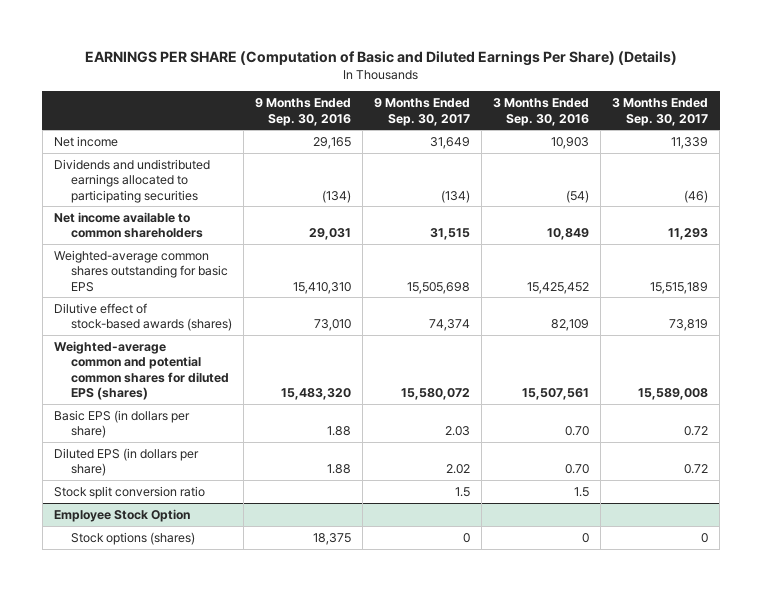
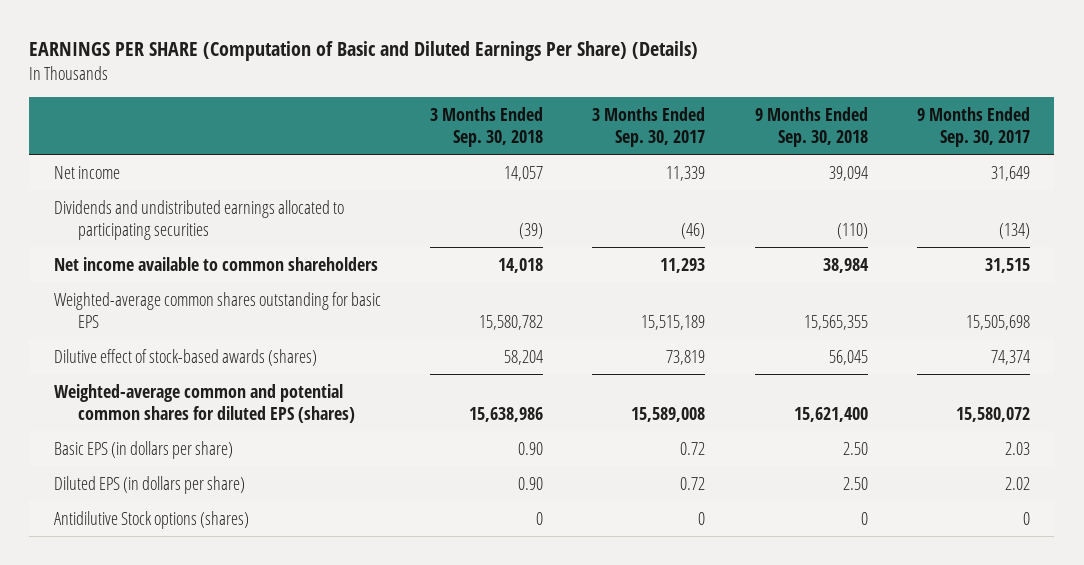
[255,98,352,126] 9 Months Ended Sep. 30, 2016 -> none
[493,98,590,126] 3 Months Ended Sep. 30, 2016 -> none
none -> [430,106,544,147] 3 Months Ended Sep. 30, 2018
none -> [754,106,868,147] 9 Months Ended Sep. 30, 2018
[53,485,205,499] Stock split conversion ratio -> none
[53,508,190,522] Employee Stock Option -> none
[71,531,196,545] Stock options (shares) -> [53,510,249,529] Antidilutive Stock options (shares)

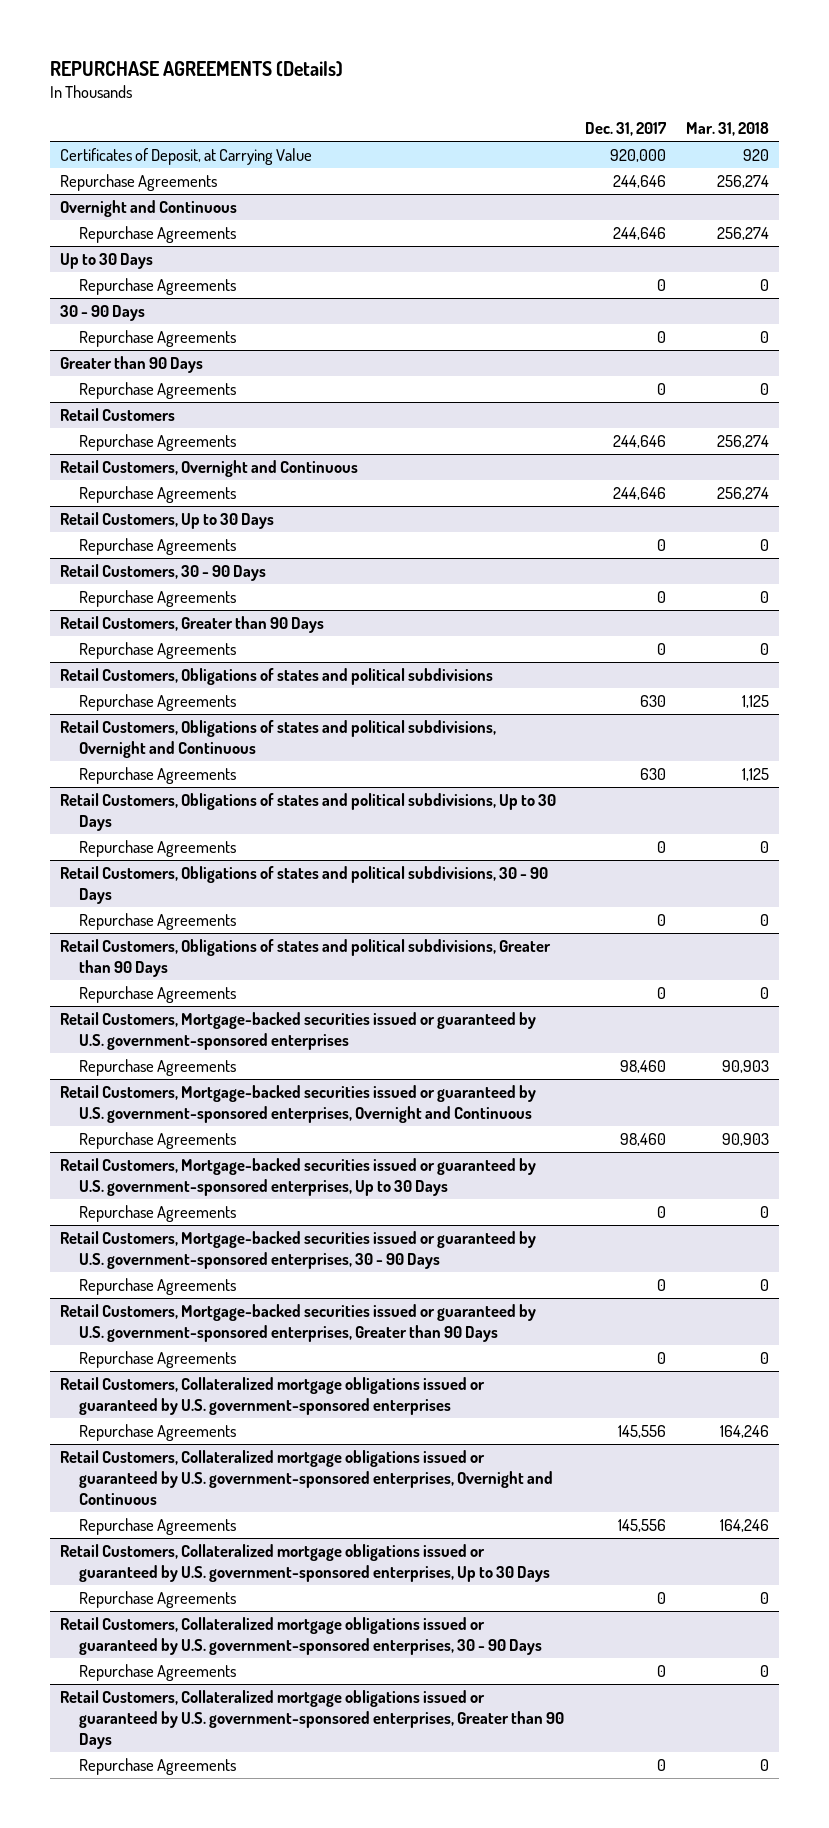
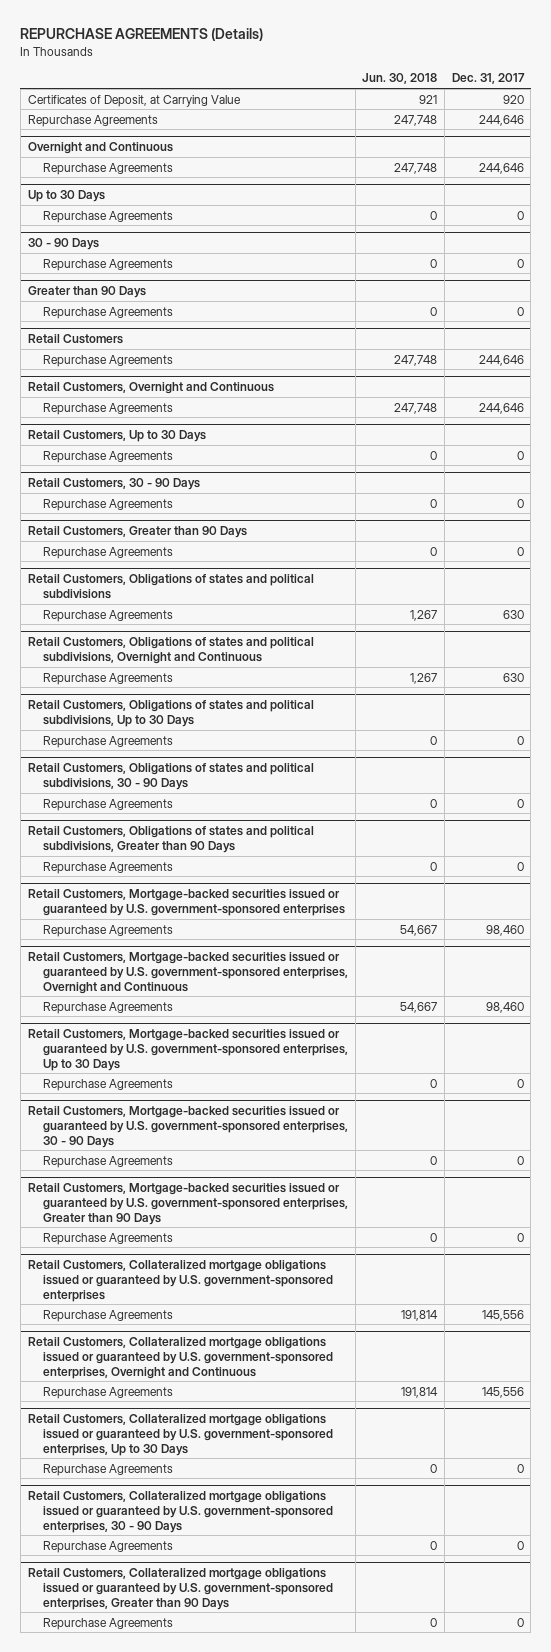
[685,122,769,137] Mar. 31, 2018 -> none
none -> [362,73,438,85] Jun. 30, 2018
[609,149,666,163] 920,000 -> [502,94,524,104] 920

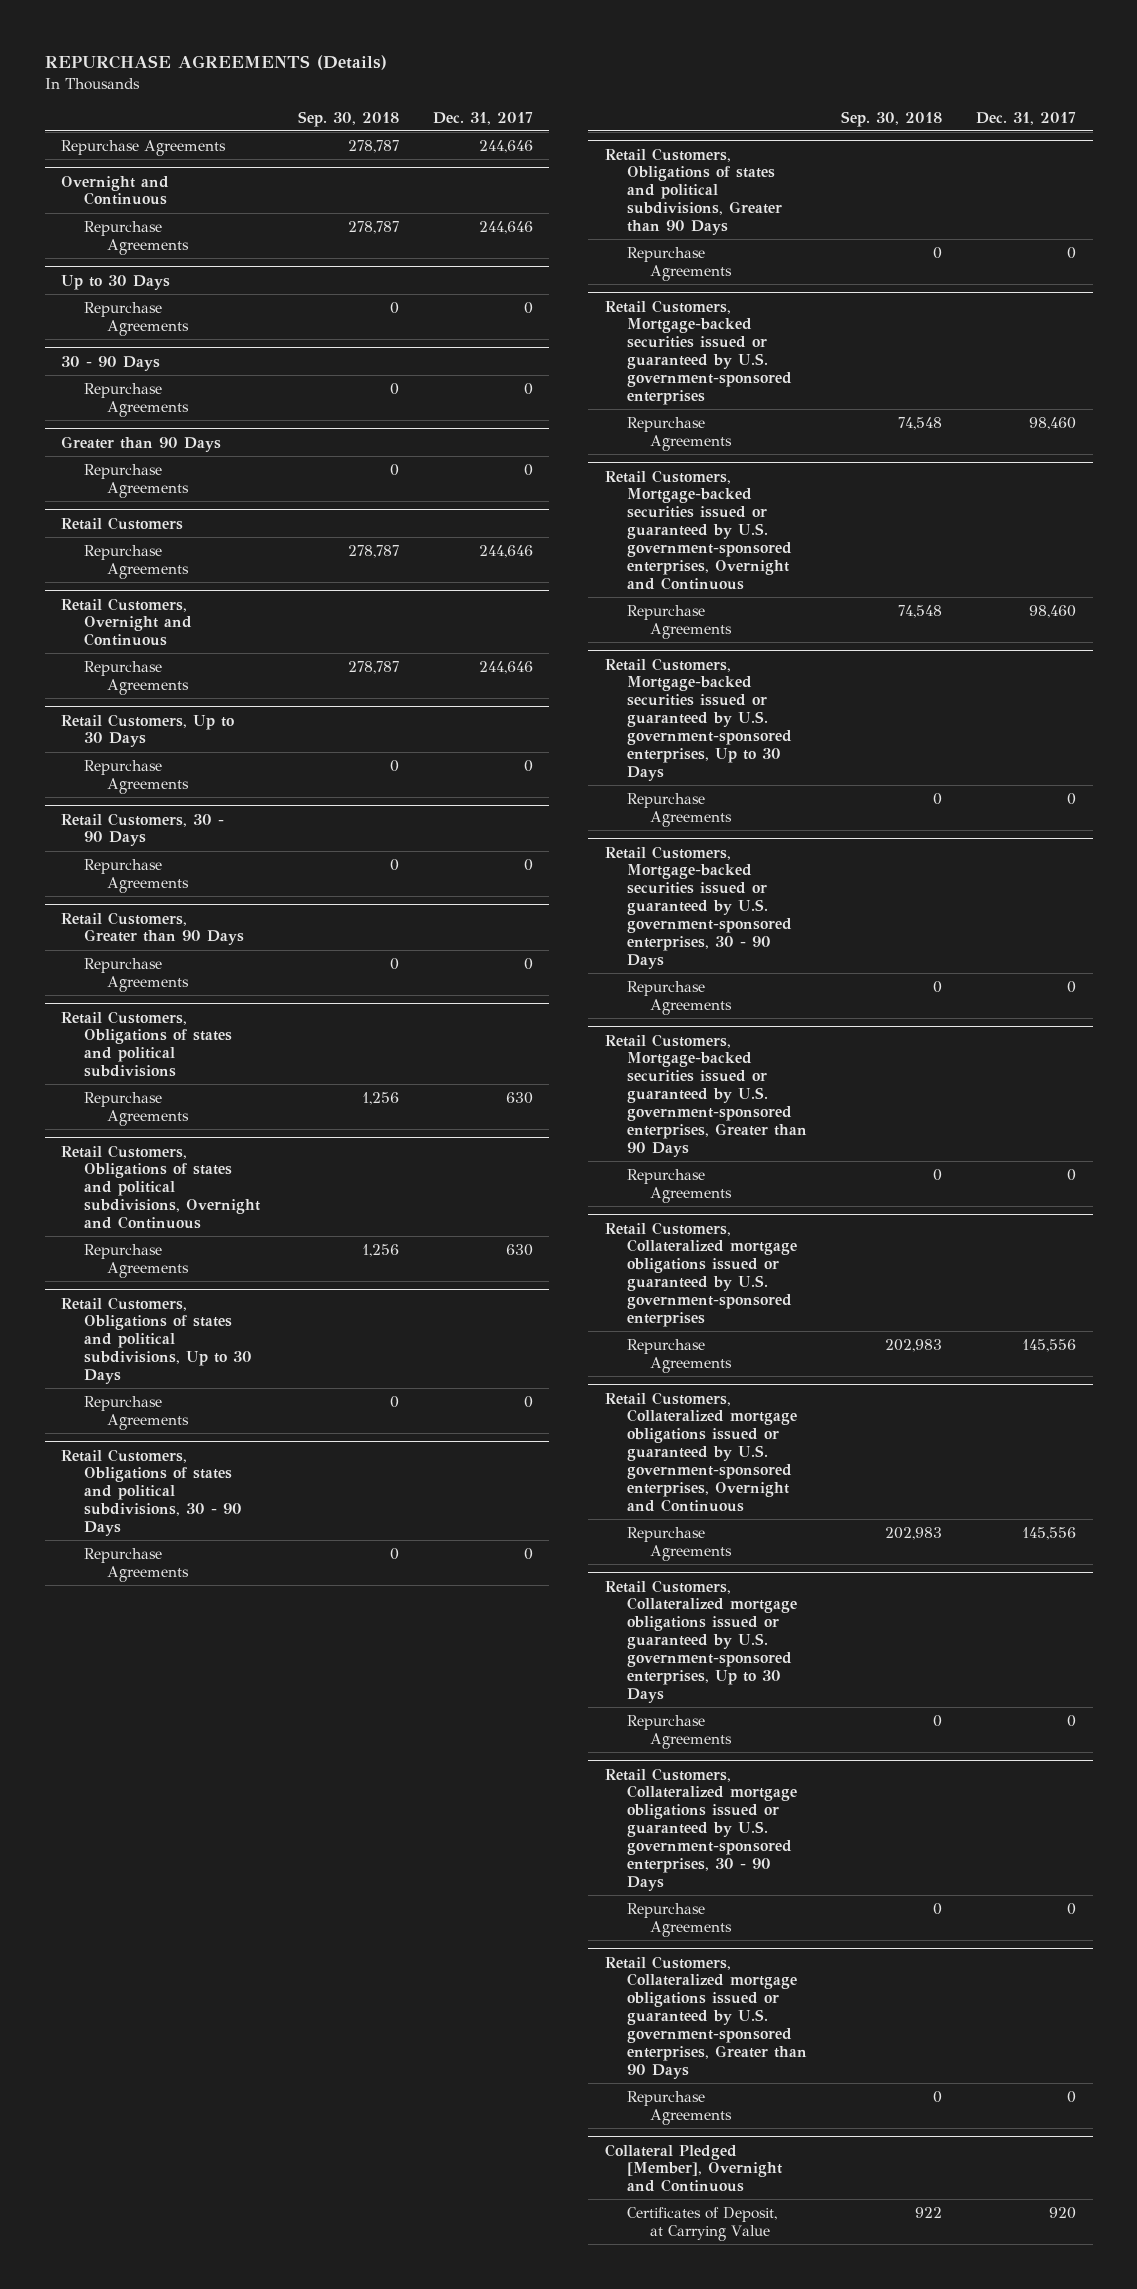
[362,73,438,85] Jun. 30, 2018 -> none
none -> [297,110,399,127] Sep. 30, 2018
[27,94,241,107] Certificates of Deposit, at Carrying Value -> none
none -> [604,2143,783,2193] Collateral Pledged [Member], Overnight and Continuous
none -> [627,2206,778,2241] Certificates of Deposit, at Carrying Value

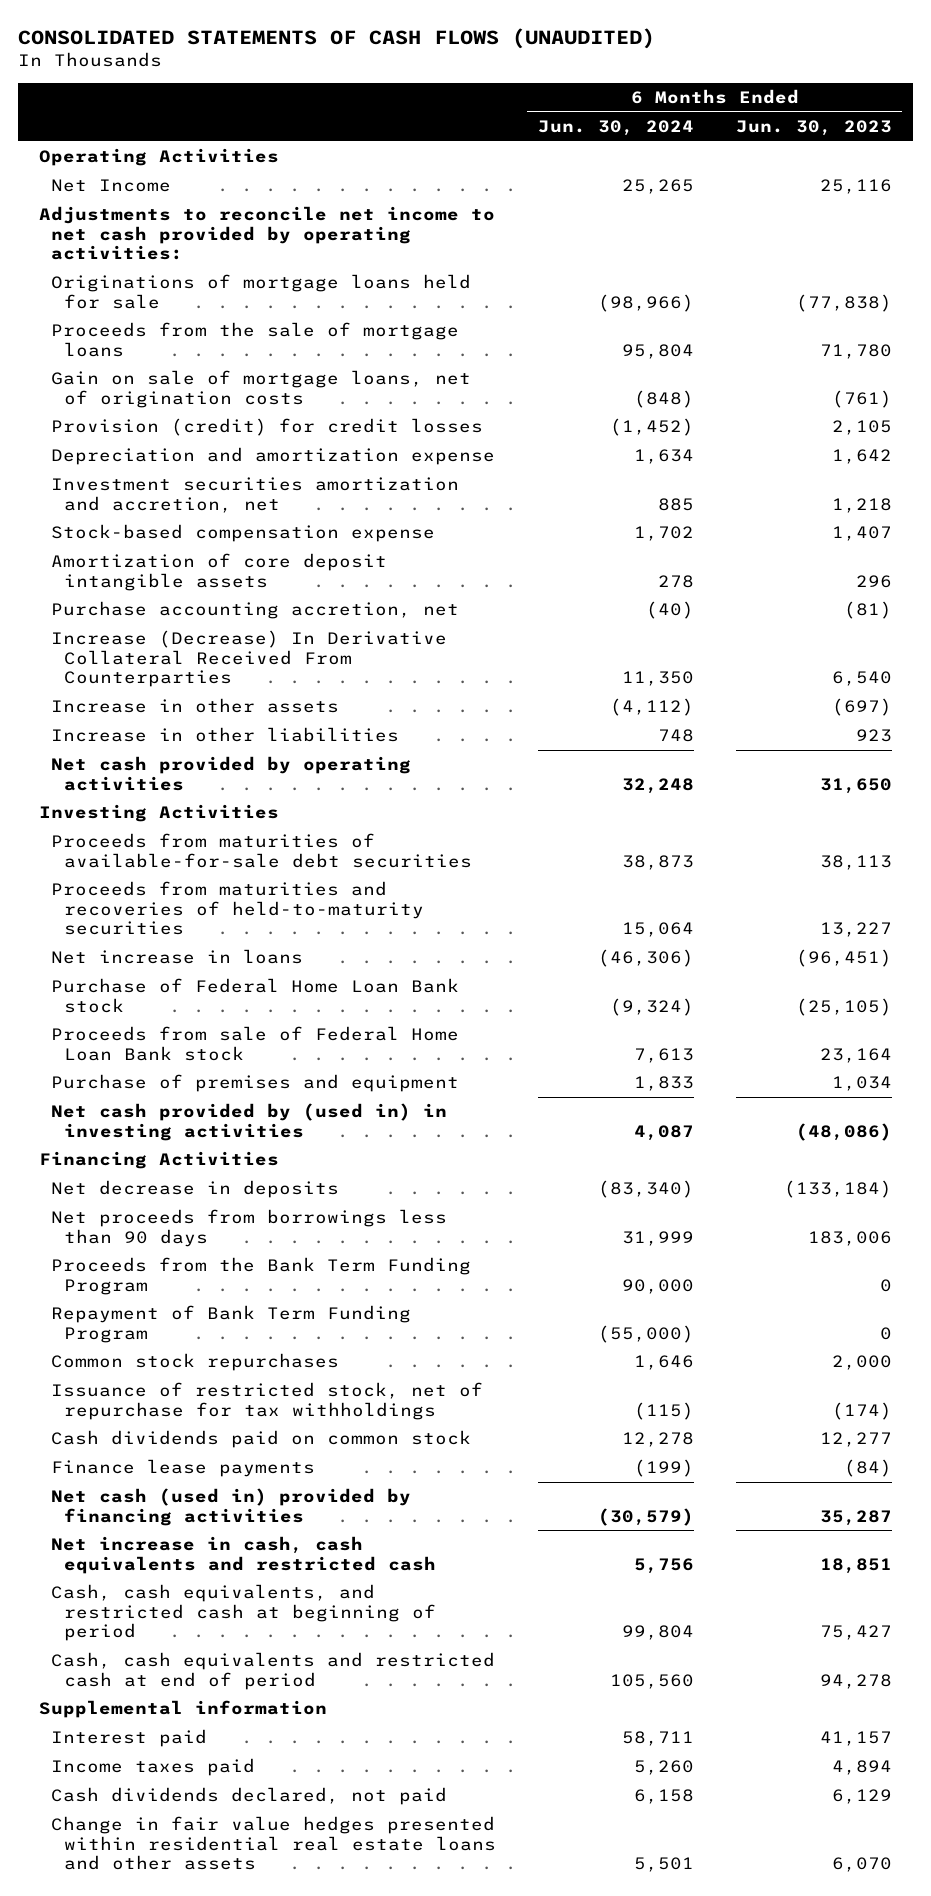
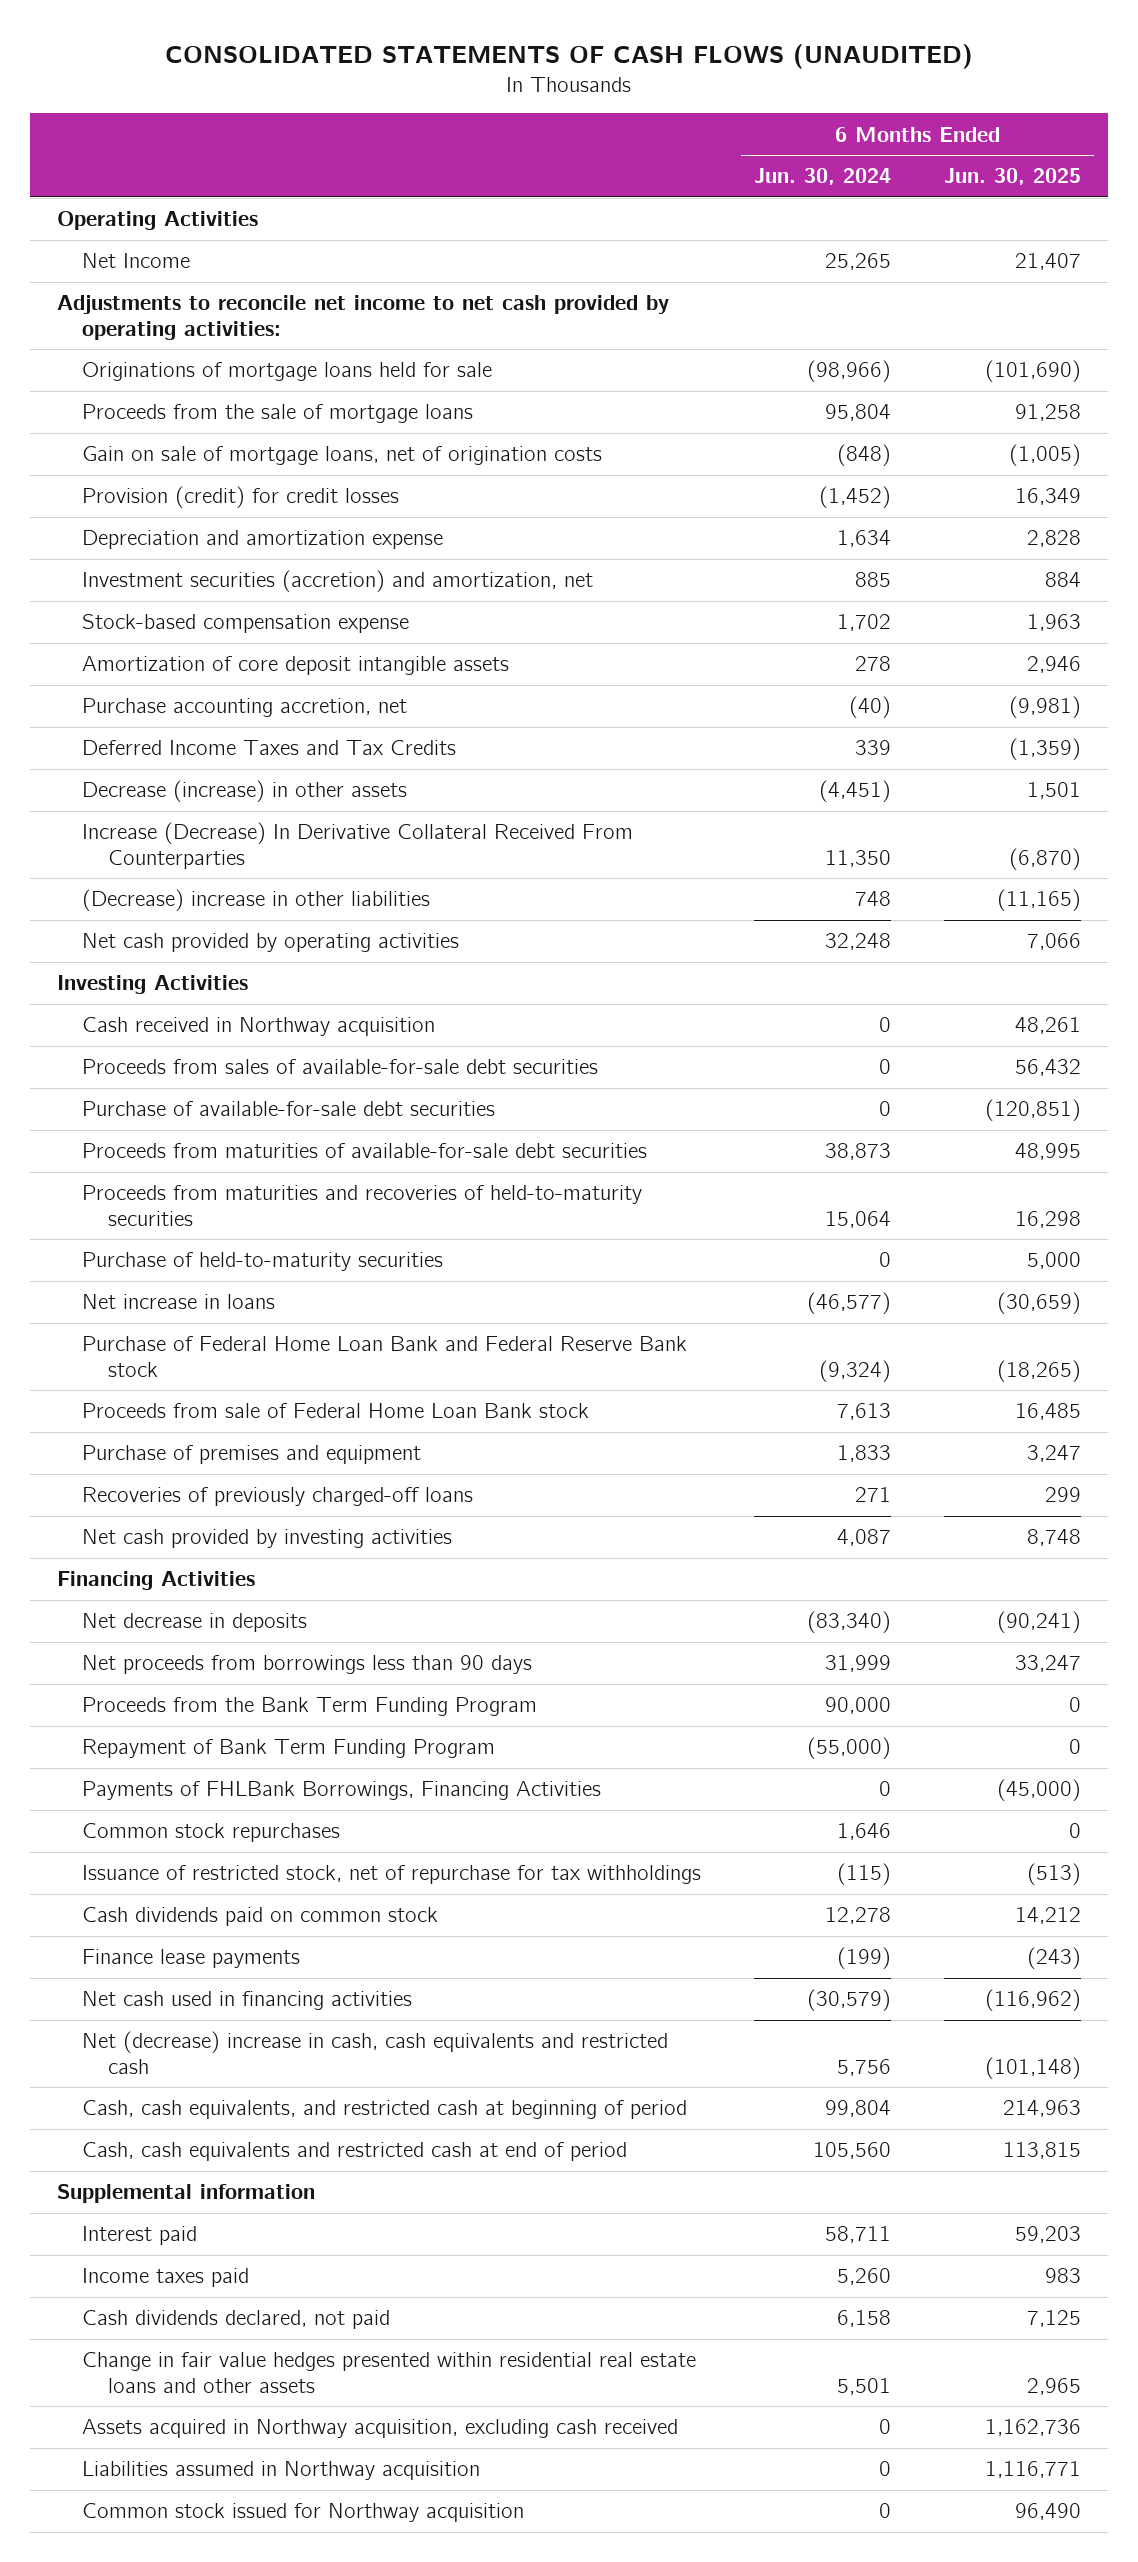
[735,119,892,136] Jun. 30, 2023 -> none
none -> [944,168,1082,186] Jun. 30, 2025
[51,477,460,513] Investment securities amortization and accretion, net -> [82,570,594,593] Investment securities (accretion) and amortization, net
none -> [82,740,457,756] Deferred Income Taxes and Tax Credits
none -> [82,780,408,803] Decrease (increase) in other assets
[51,698,340,714] Increase in other assets -> none
[51,727,400,743] Increase in other liabilities -> [82,889,431,912] (Decrease) increase in other liabilities
none -> [82,1017,436,1037] Cash received in Northway acquisition
none -> [82,1059,599,1075] Proceeds from sales of available-for-sale debt securities
none -> [82,1101,496,1117] Purchase of available-for-sale debt securities
none -> [82,1252,444,1272] Purchase of held-to-maturity securities
[597,949,694,968] (46,306) -> [807,1292,892,1315] (46,577)
[51,978,460,1013] Purchase of Federal Home Loan Bank stock -> [82,1336,688,1377] Purchase of Federal Home Loan Bank and Federal Reserve Bank stock
none -> [82,1487,474,1507] Recoveries of previously charged-off loans
[51,1103,448,1141] Net cash provided by (used in) in investing activities -> [82,1529,453,1549] Net cash provided by investing activities
none -> [82,1781,602,1801] Payments of FHLBank Borrowings, Financing Activities
[51,1488,412,1526] Net cash (used in) provided by financing activities -> [82,1991,413,2011] Net cash used in financing activities
[51,1536,436,1574] Net increase in cash, cash equivalents and restricted cash -> [82,2031,669,2074] Net (decrease) increase in cash, cash equivalents and restricted cash
none -> [82,2419,679,2439] Assets acquired in Northway acquisition, excluding cash received
none -> [82,2461,481,2481] Liabilities assumed in Northway acquisition
none -> [82,2503,525,2523] Common stock issued for Northway acquisition

